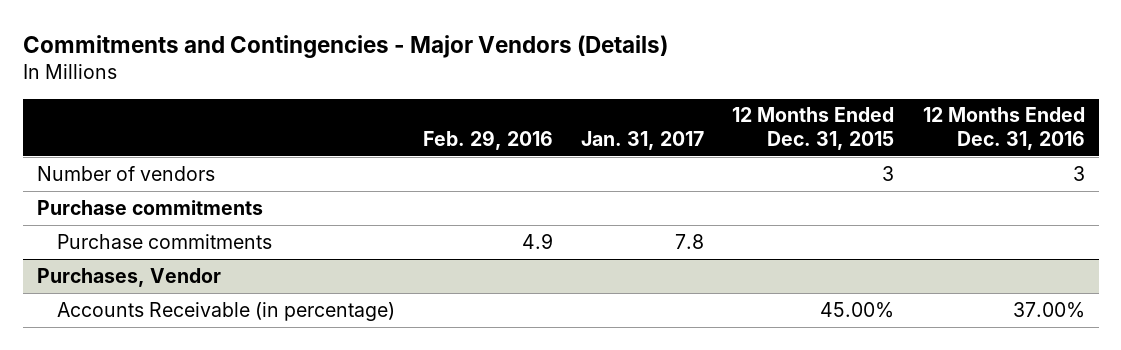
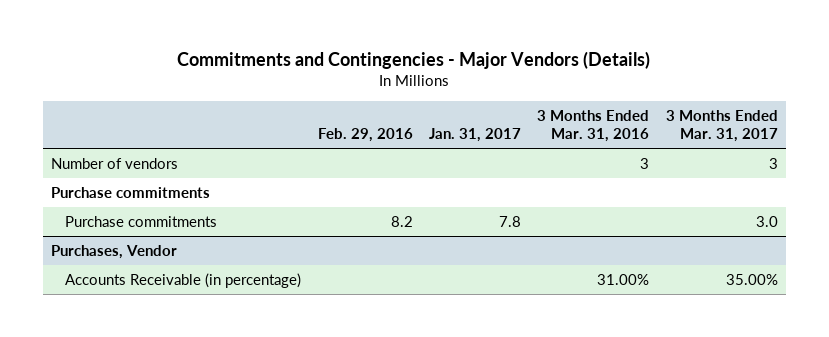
[732,107,895,150] 12 Months Ended Dec. 31, 2015 -> none
[922,107,1085,150] 12 Months Ended Dec. 31, 2016 -> none
none -> [537,109,650,143] 3 Months Ended Mar. 31, 2016
none -> [665,109,778,143] 3 Months Ended Mar. 31, 2017
[522,232,554,249] 4.9 -> [390,215,413,227] 8.2

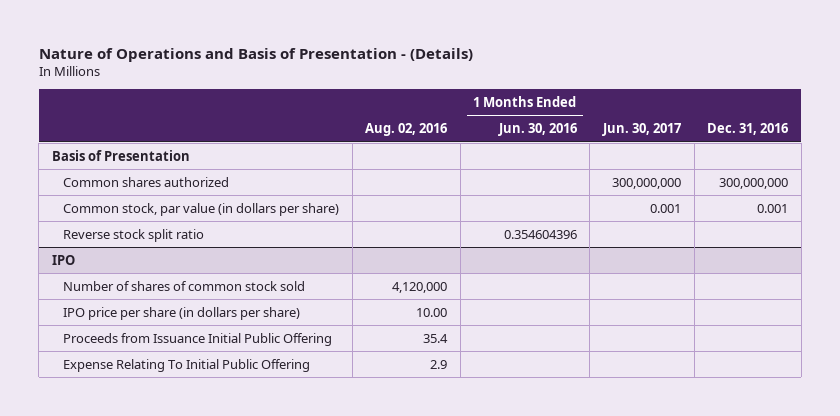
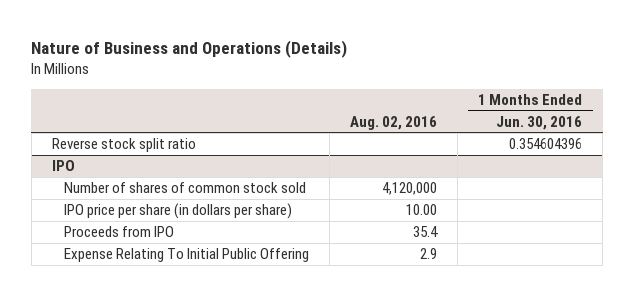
[38,47,473,62] Nature of Operations and Basis of Presentation - (Details) -> [31,40,348,59] Nature of Business and Operations (Details)
[601,123,681,137] Jun. 30, 2017 -> none
[707,123,789,136] Dec. 31, 2016 -> none
[51,149,190,161] Basis of Presentation -> none
[62,176,229,187] Common shares authorized -> none
[62,202,339,216] Common stock, par value (in dollars per share) -> none
[62,332,332,346] Proceeds from Issuance Initial Public Offering -> [63,226,174,238] Proceeds from IPO

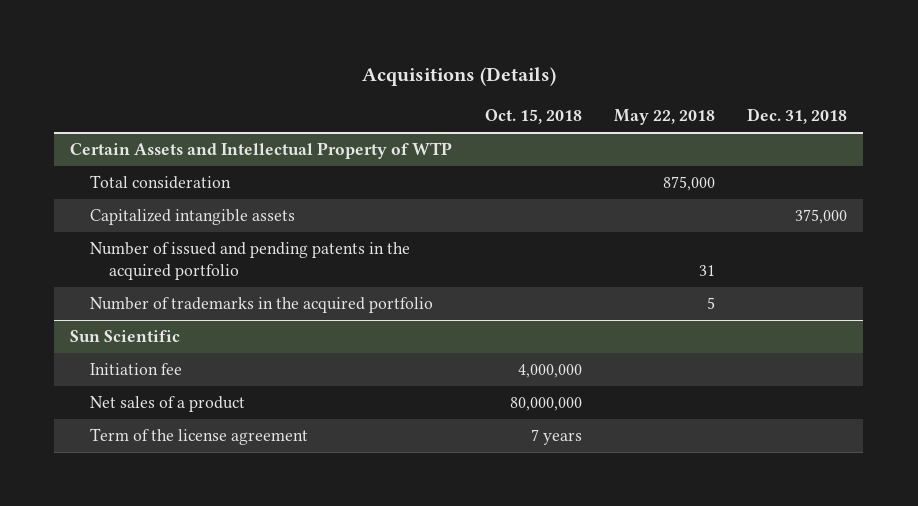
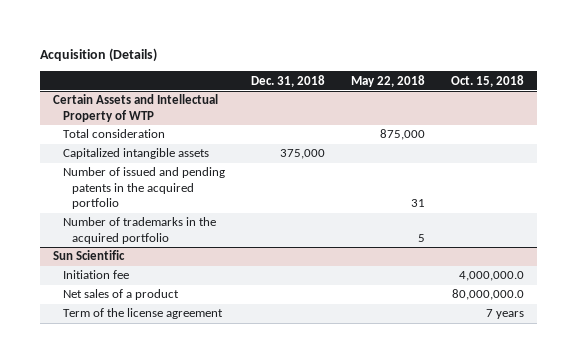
[361,67,556,87] Acquisitions (Details) -> [39,47,157,62] Acquisition (Details)
[517,364,582,379] 4,000,000 -> [459,271,525,282] 4,000,000.0
[509,397,582,412] 80,000,000 -> [452,289,525,301] 80,000,000.0

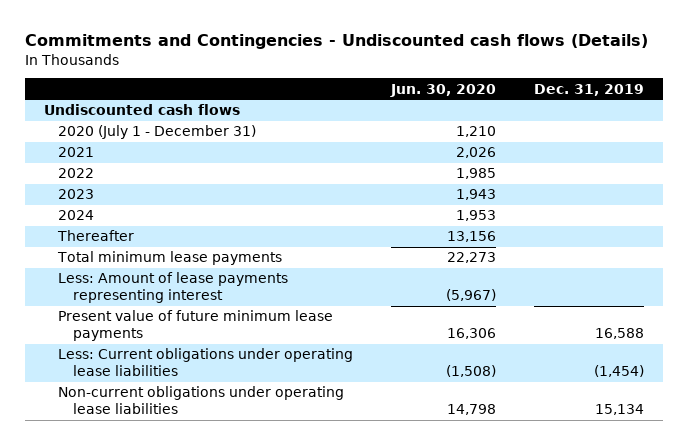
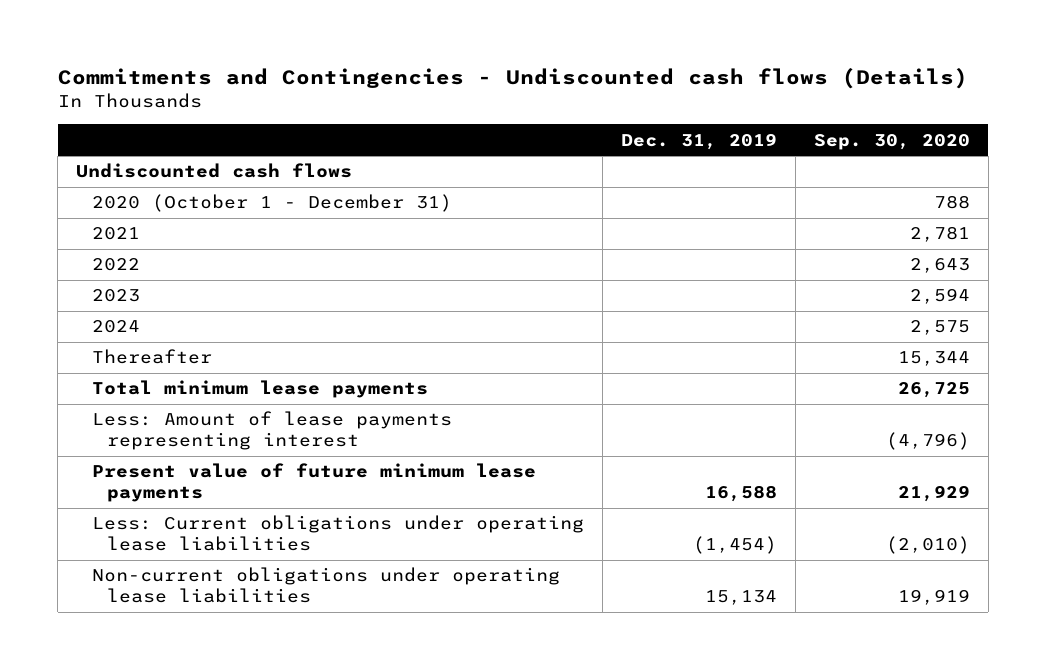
[390,83,497,97] Jun. 30, 2020 -> none
none -> [813,133,970,150] Sep. 30, 2020
[58,125,257,140] 2020 (July 1 - December 31) -> [91,194,452,213] 2020 (October 1 - December 31)

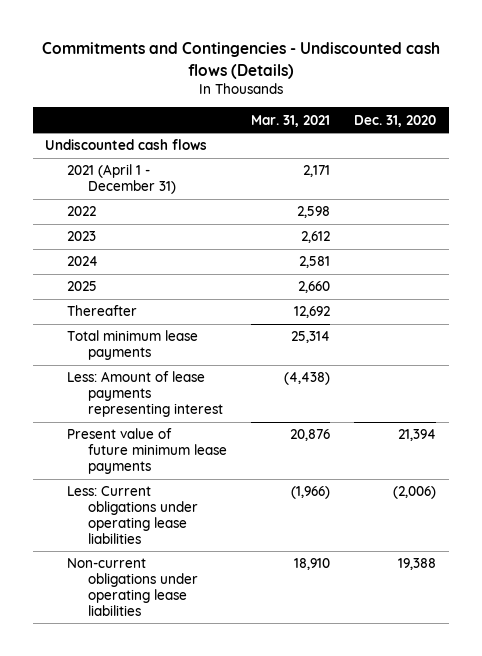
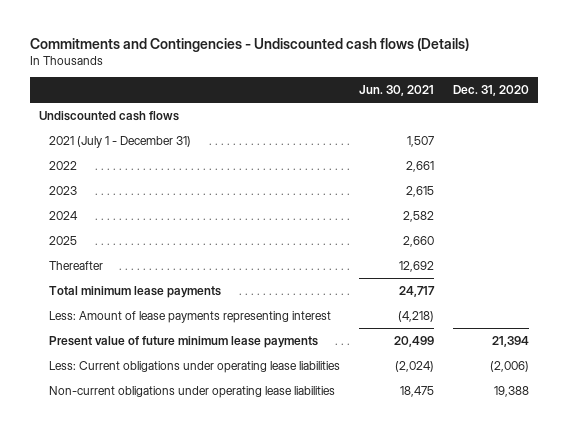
[251,114,331,127] Mar. 31, 2021 -> none
none -> [359,85,435,97] Jun. 30, 2021
[66,164,176,195] 2021 (April 1 - December 31) -> [49,136,192,149] 2021 (July 1 - December 31)

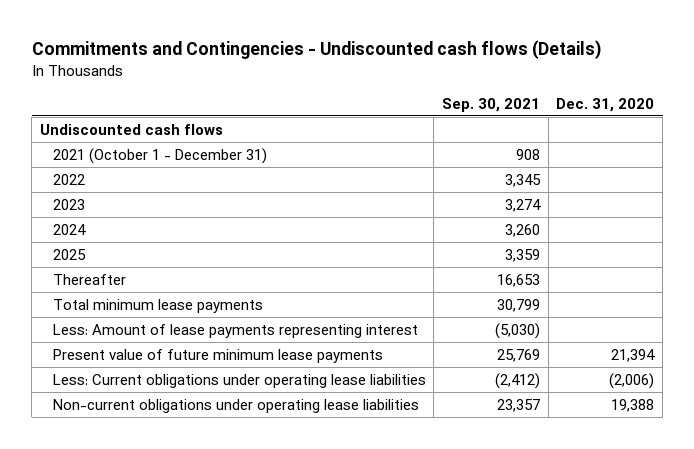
[359,85,435,97] Jun. 30, 2021 -> none
none -> [442,97,541,112] Sep. 30, 2021
[49,136,192,149] 2021 (July 1 - December 31) -> [52,147,267,164] 2021 (October 1 - December 31)

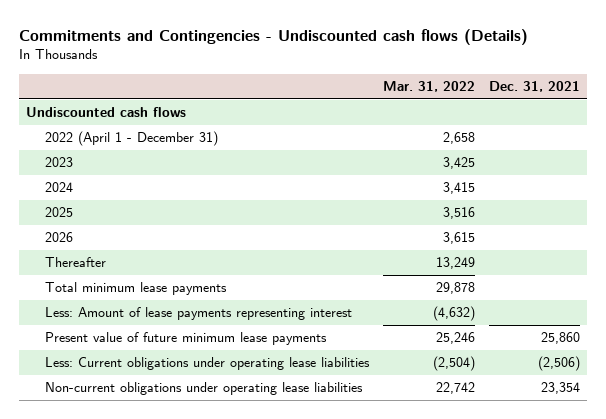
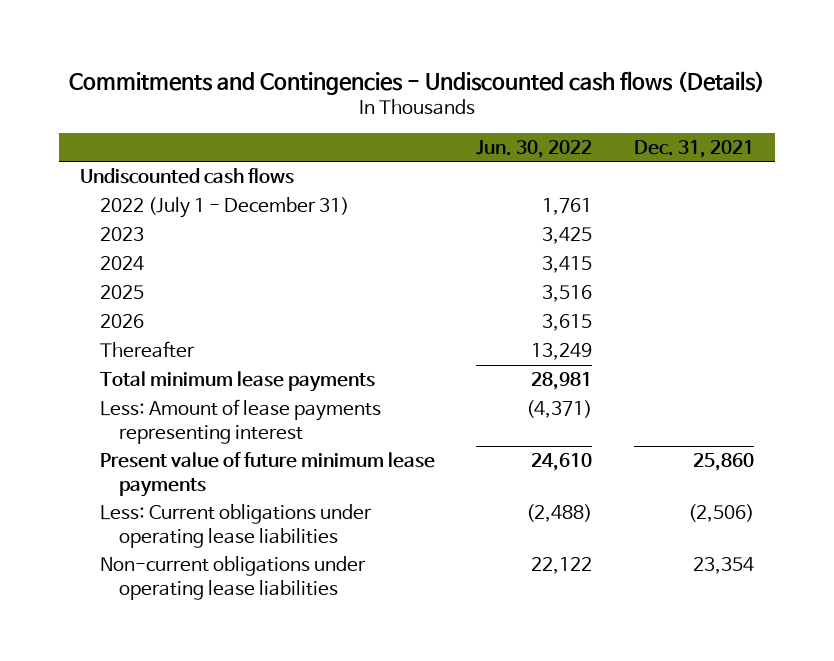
[383,80,476,92] Mar. 31, 2022 -> none
none -> [476,139,593,158] Jun. 30, 2022
[44,131,218,147] 2022 (April 1 - December 31) -> [99,197,349,219] 2022 (July 1 - December 31)

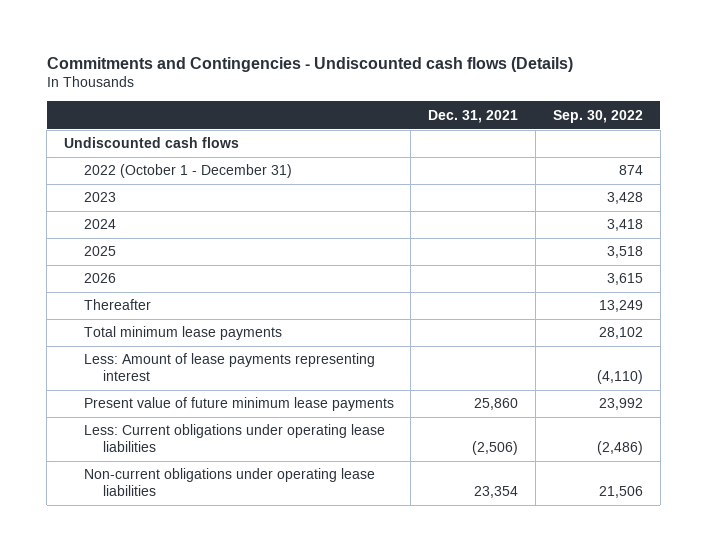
[476,139,593,158] Jun. 30, 2022 -> none
none -> [552,109,643,123] Sep. 30, 2022
[99,197,349,219] 2022 (July 1 - December 31) -> [83,164,292,179] 2022 (October 1 - December 31)

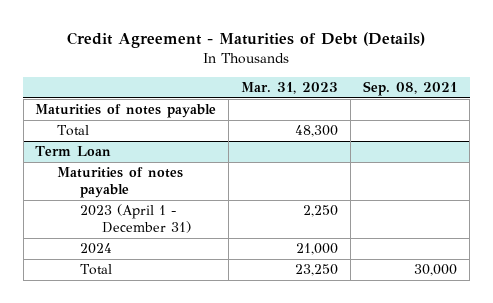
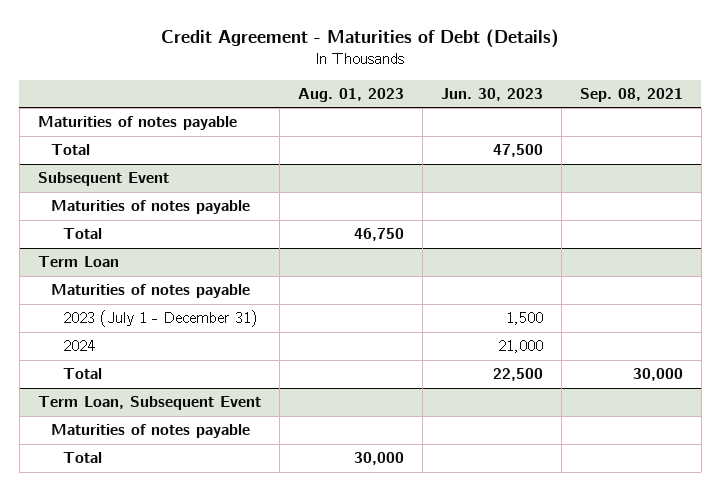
[241,82,339,95] Mar. 31, 2023 -> none
none -> [297,87,404,102] Aug. 01, 2023
none -> [440,87,543,101] Jun. 30, 2023
none -> [37,172,169,187] Subsequent Event
none -> [50,200,250,215] Maturities of notes payable
none -> [63,228,103,240] Total
[79,204,191,234] 2023 (April 1 - December 31) -> [63,310,259,328] 2023 (July 1 - December 31)
none -> [37,396,261,411] Term Loan, Subsequent Event
none -> [50,424,250,439] Maturities of notes payable
none -> [63,452,103,464] Total

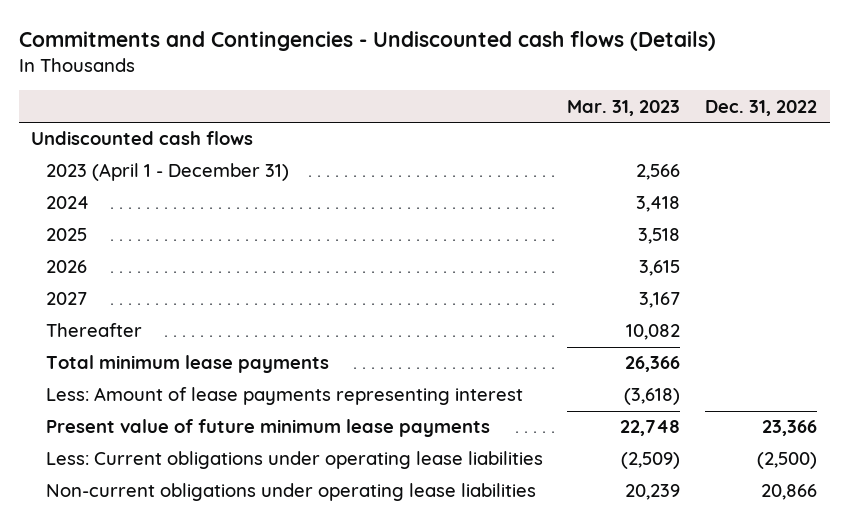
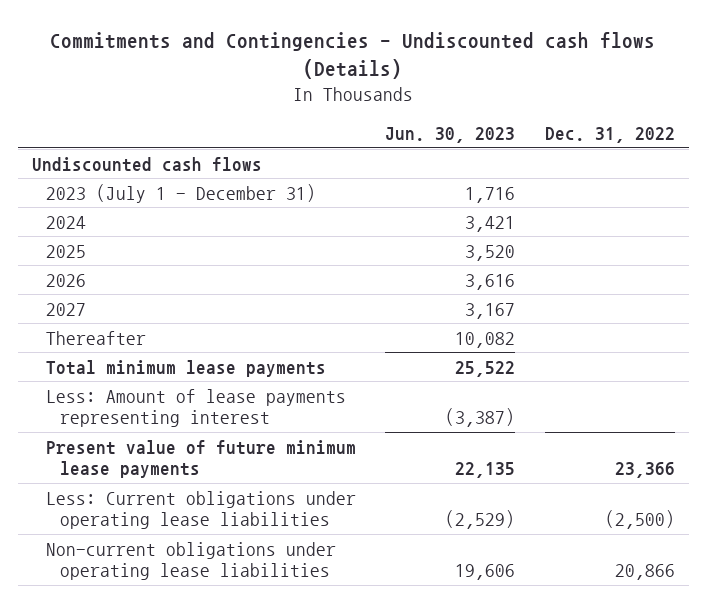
[567,99,681,116] Mar. 31, 2023 -> none
none -> [385,127,516,144] Jun. 30, 2023
[45,163,289,182] 2023 (April 1 - December 31) -> [46,183,317,203] 2023 (July 1 - December 31)

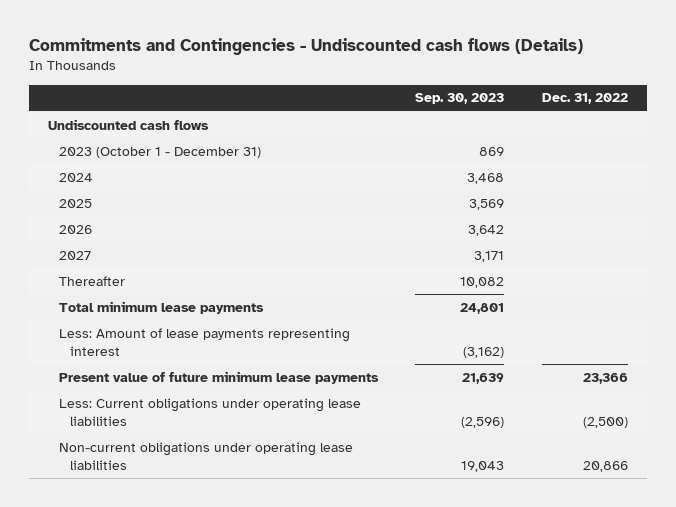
[385,127,516,144] Jun. 30, 2023 -> none
none -> [415,93,505,105] Sep. 30, 2023
[46,183,317,203] 2023 (July 1 - December 31) -> [58,146,261,158] 2023 (October 1 - December 31)

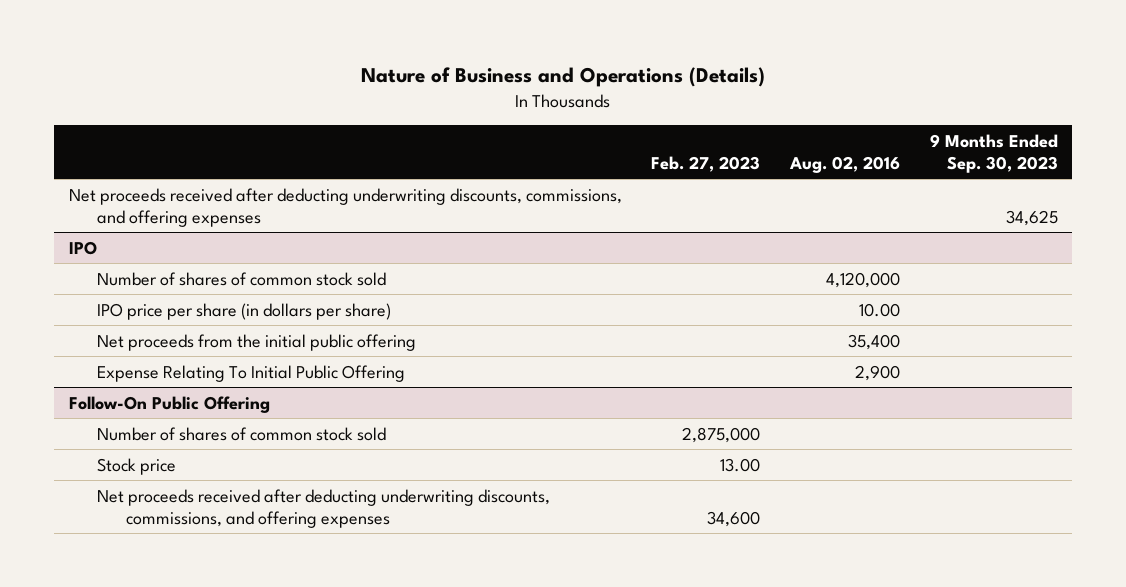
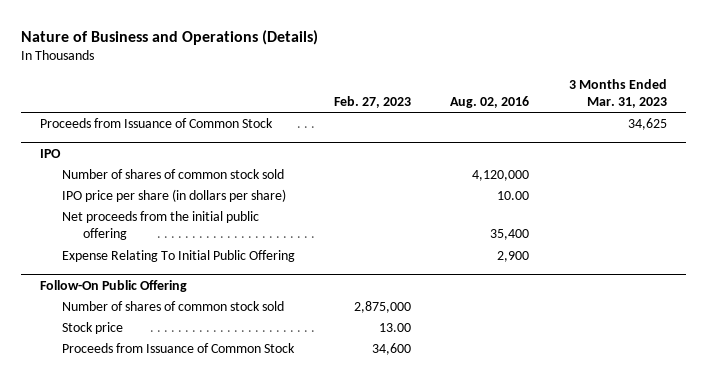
[929,133,1058,173] 9 Months Ended Sep. 30, 2023 -> none
none -> [568,78,667,109] 3 Months Ended Mar. 31, 2023
[68,187,622,227] Net proceeds received after deducting underwriting discounts, commissions, and offering expenses -> [40,118,274,129] Proceeds from Issuance of Common Stock
[97,488,551,528] Net proceeds received after deducting underwriting discounts, commissions, and offering expenses -> [61,343,295,354] Proceeds from Issuance of Common Stock

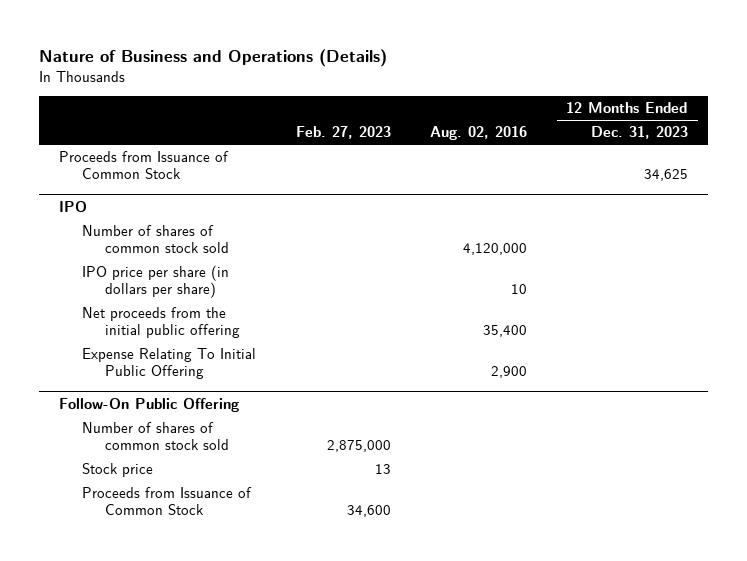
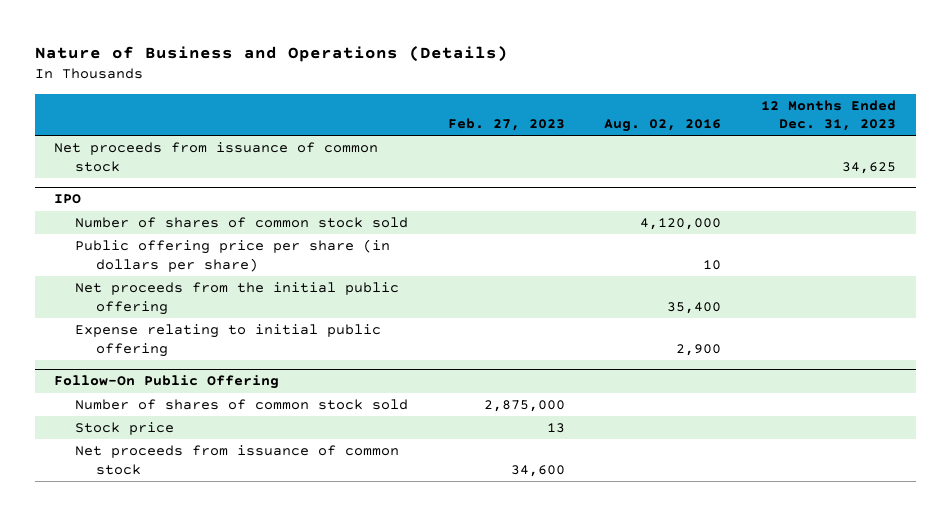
[59,151,230,180] Proceeds from Issuance of Common Stock -> [54,142,379,172] Net proceeds from issuance of common stock
[82,265,230,299] IPO price per share (in dollars per share) -> [75,239,391,272] Public offering price per share (in dollars per share)
[82,348,257,380] Expense Relating To Initial Public Offering -> [75,324,382,357] Expense relating to initial public offering
[82,487,253,516] Proceeds from Issuance of Common Stock -> [75,445,400,475] Net proceeds from issuance of common stock

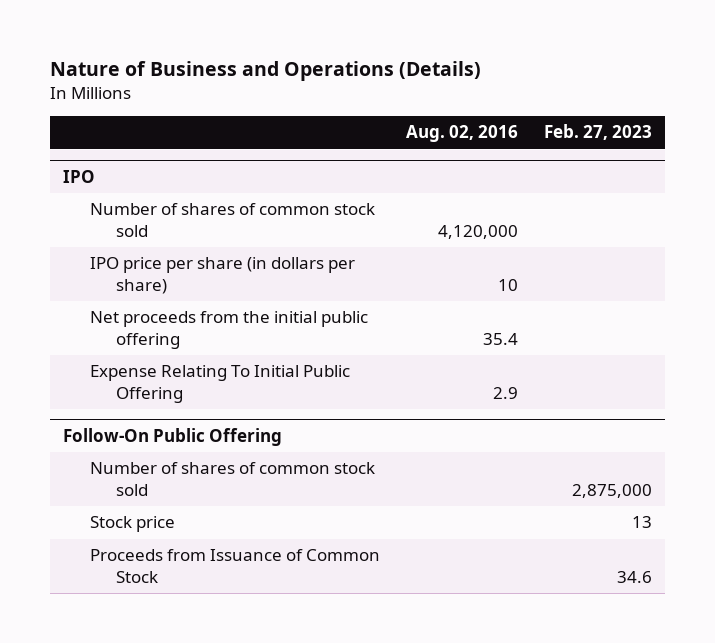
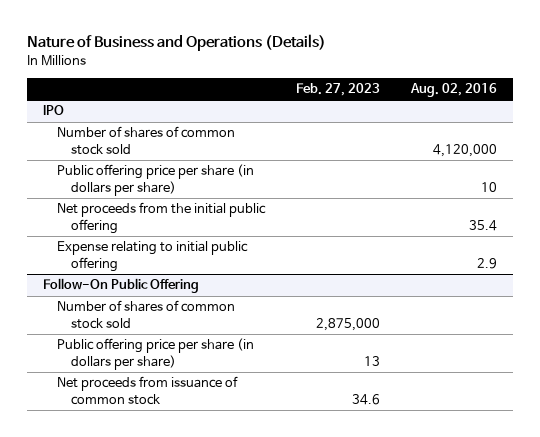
[89,257,355,294] IPO price per share (in dollars per share) -> [57,164,255,196] Public offering price per share (in dollars per share)
[89,365,350,403] Expense Relating To Initial Public Offering -> [57,241,249,272] Expense relating to initial public offering
[89,516,175,533] Stock price -> none
none -> [57,338,255,370] Public offering price per share (in dollars per share)
[89,549,380,583] Proceeds from Issuance of Common Stock -> [57,376,239,405] Net proceeds from issuance of common stock

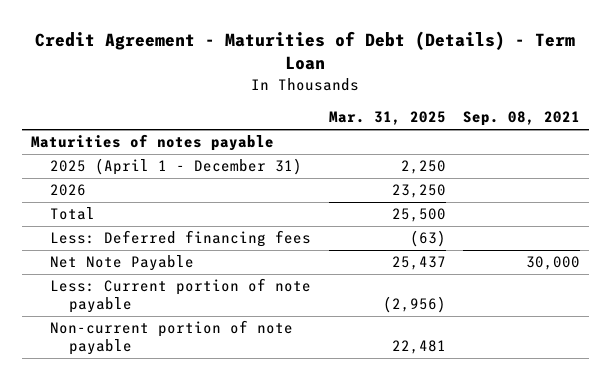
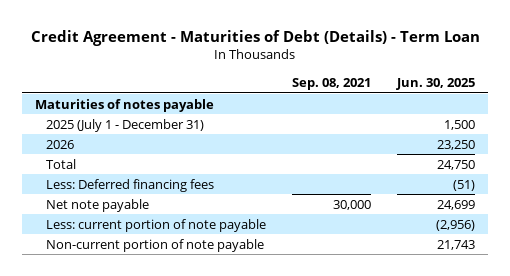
[328,111,446,126] Mar. 31, 2025 -> none
none -> [396,78,476,91] Jun. 30, 2025
[50,158,303,176] 2025 (April 1 - December 31) -> [46,118,205,132] 2025 (July 1 - December 31)
[50,255,195,272] Net Note Payable -> [46,198,150,212] Net note payable
[50,278,312,314] Less: Current portion of note payable -> [46,218,267,232] Less: current portion of note payable

